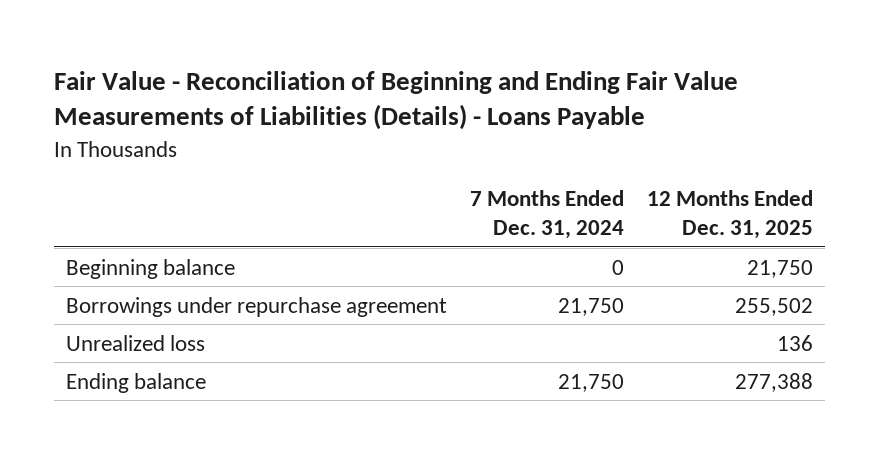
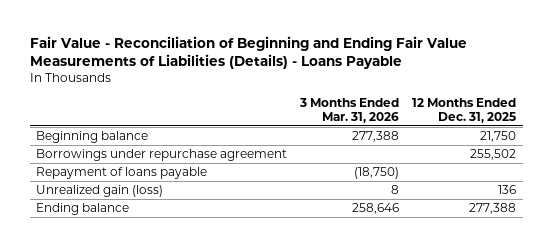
[469,190,624,240] 7 Months Ended Dec. 31, 2024 -> none
none -> [299,98,400,124] 3 Months Ended Mar. 31, 2026
none -> [36,167,208,180] Repayment of loans payable
[65,334,205,351] Unrealized loss -> [36,185,164,198] Unrealized gain (loss)

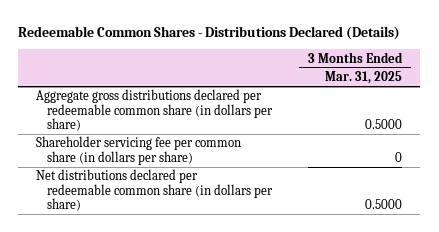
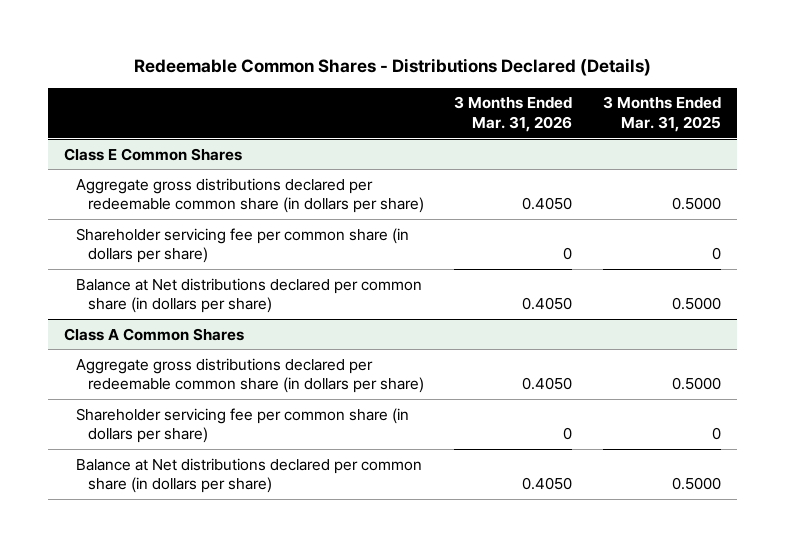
none -> [454,96,573,133] 3 Months Ended Mar. 31, 2026
none -> [63,147,242,161] Class E Common Shares
[36,169,273,212] Net distributions declared per redeemable common share (in dollars per share) -> [75,277,422,314] Balance at Net distributions declared per common share (in dollars per share)
none -> [63,327,244,341] Class A Common Shares
none -> [75,357,424,394] Aggregate gross distributions declared per redeemable common share (in dollars per share)
none -> [75,407,409,444] Shareholder servicing fee per common share (in dollars per share)
none -> [75,457,422,494] Balance at Net distributions declared per common share (in dollars per share)

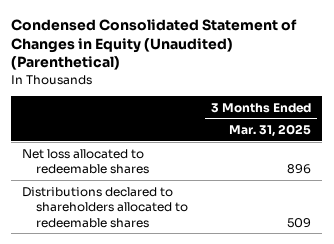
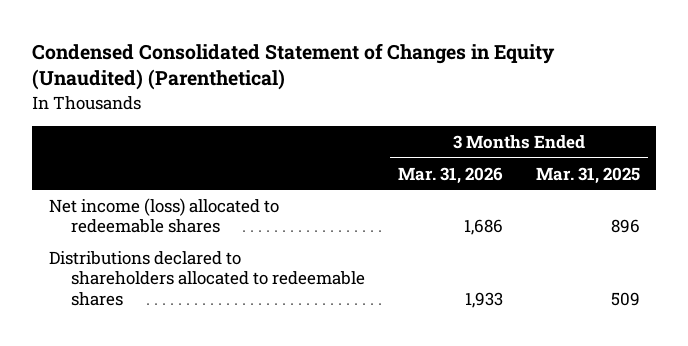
none -> [398,166,504,184] Mar. 31, 2026
[22,148,150,175] Net loss allocated to redeemable shares -> [48,198,279,234] Net income (loss) allocated to redeemable shares

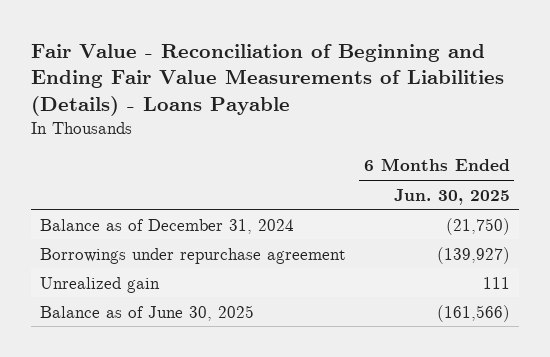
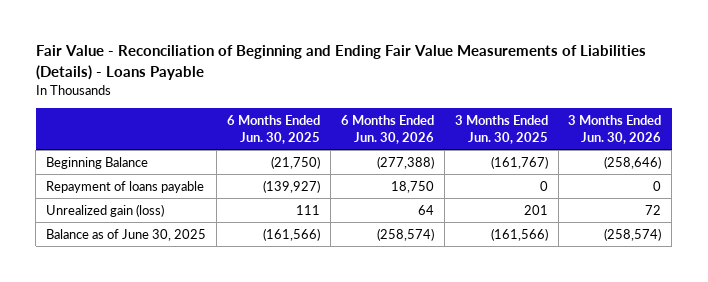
none -> [340,114,434,144] 6 Months Ended Jun. 30, 2026
none -> [454,114,548,144] 3 Months Ended Jun. 30, 2025
none -> [568,114,662,144] 3 Months Ended Jun. 30, 2026
[40,218,295,234] Balance as of December 31, 2024 -> [46,156,149,169] Beginning Balance
[40,247,347,264] Borrowings under repurchase agreement -> [46,180,205,193] Repayment of loans payable
[40,276,161,293] Unrealized gain -> [46,203,165,217] Unrealized gain (loss)

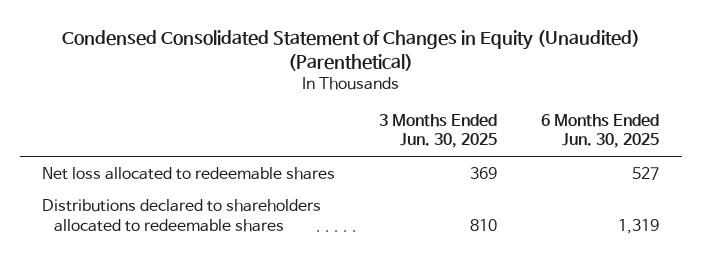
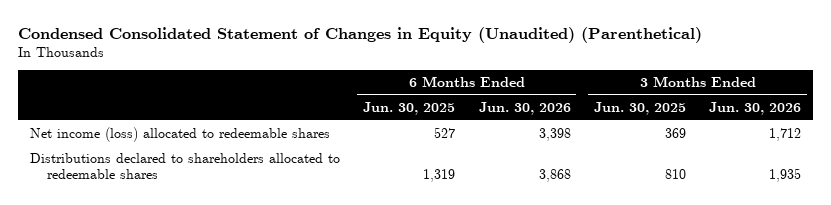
none -> [478,101,571,115] Jun. 30, 2026
none -> [709,101,802,115] Jun. 30, 2026
[42,166,336,180] Net loss allocated to redeemable shares -> [29,126,330,142] Net income (loss) allocated to redeemable shares

